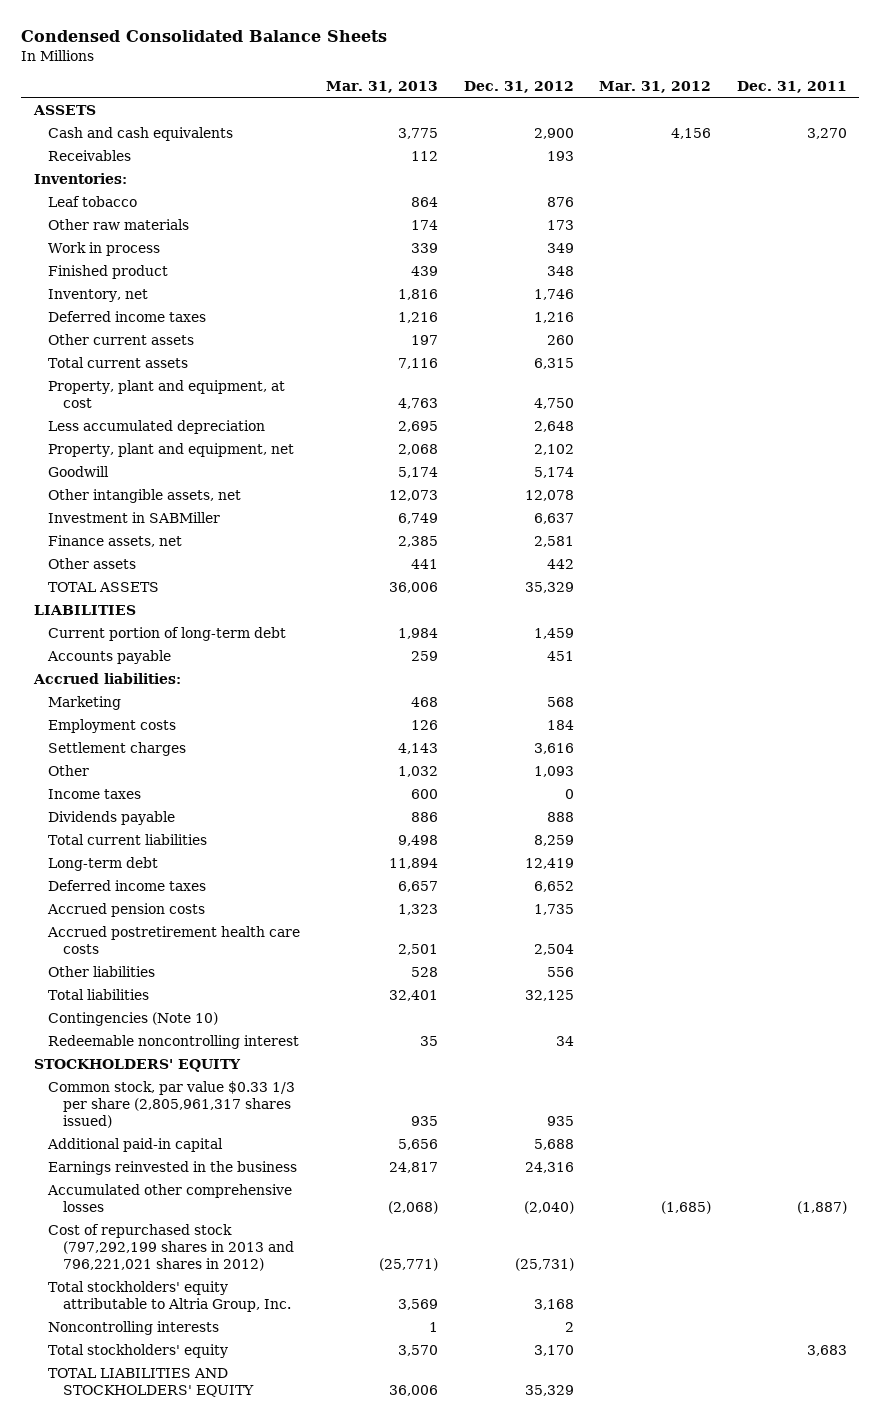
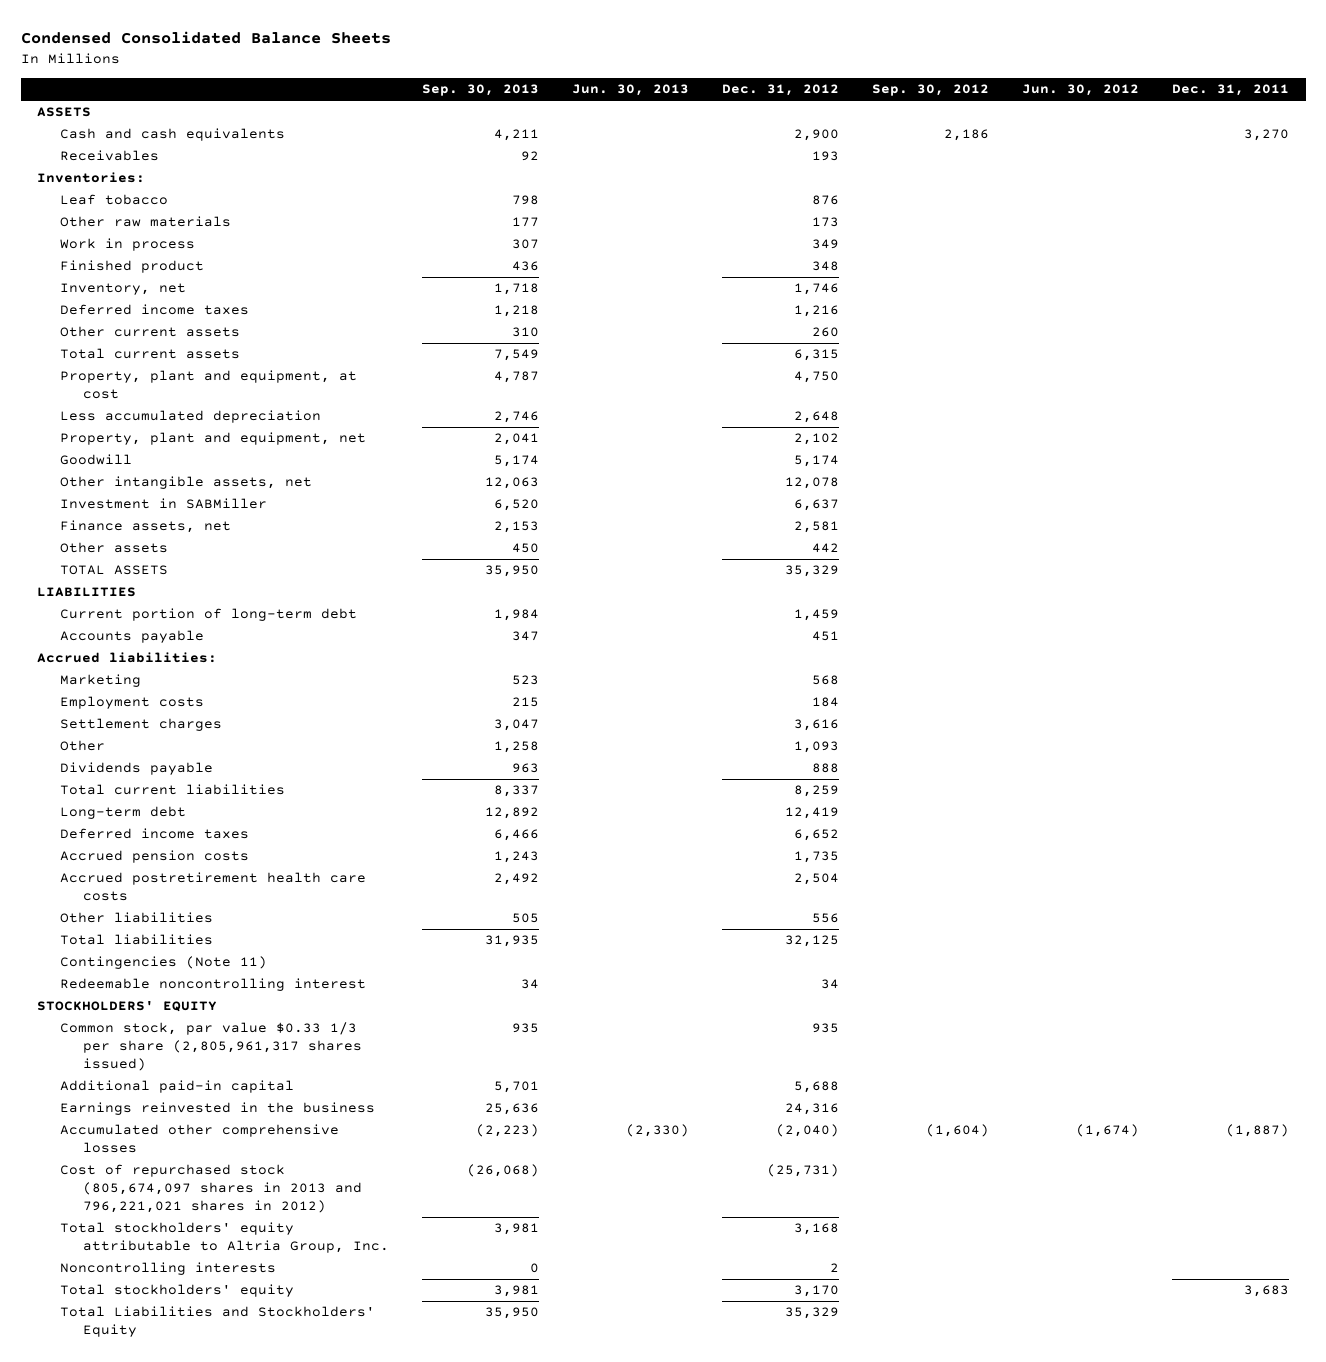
[325,81,438,94] Mar. 31, 2013 -> none
[599,81,712,94] Mar. 31, 2012 -> none
none -> [421,84,539,97] Sep. 30, 2013
none -> [571,84,689,97] Jun. 30, 2013
none -> [872,84,990,97] Sep. 30, 2012
none -> [1022,84,1140,97] Jun. 30, 2012
[48,789,142,800] Income taxes -> none
[48,1012,219,1027] Contingencies (Note 10) -> [60,956,268,970] Contingencies (Note 11)
[48,1224,295,1272] Cost of repurchased stock (797,292,199 shares in 2013 and 796,221,021 shares in 2012) -> [60,1164,362,1214] Cost of repurchased stock (805,674,097 shares in 2013 and 796,221,021 shares in 2012)
[48,1368,255,1398] TOTAL LIABILITIES AND STOCKHOLDERS' EQUITY -> [60,1306,376,1338] Total Liabilities and Stockholders' Equity

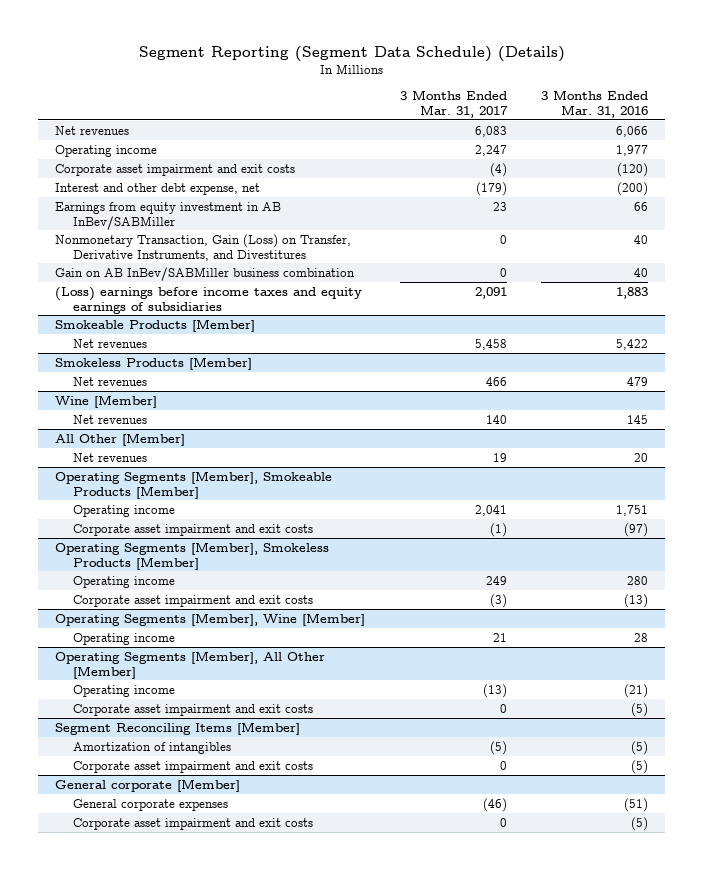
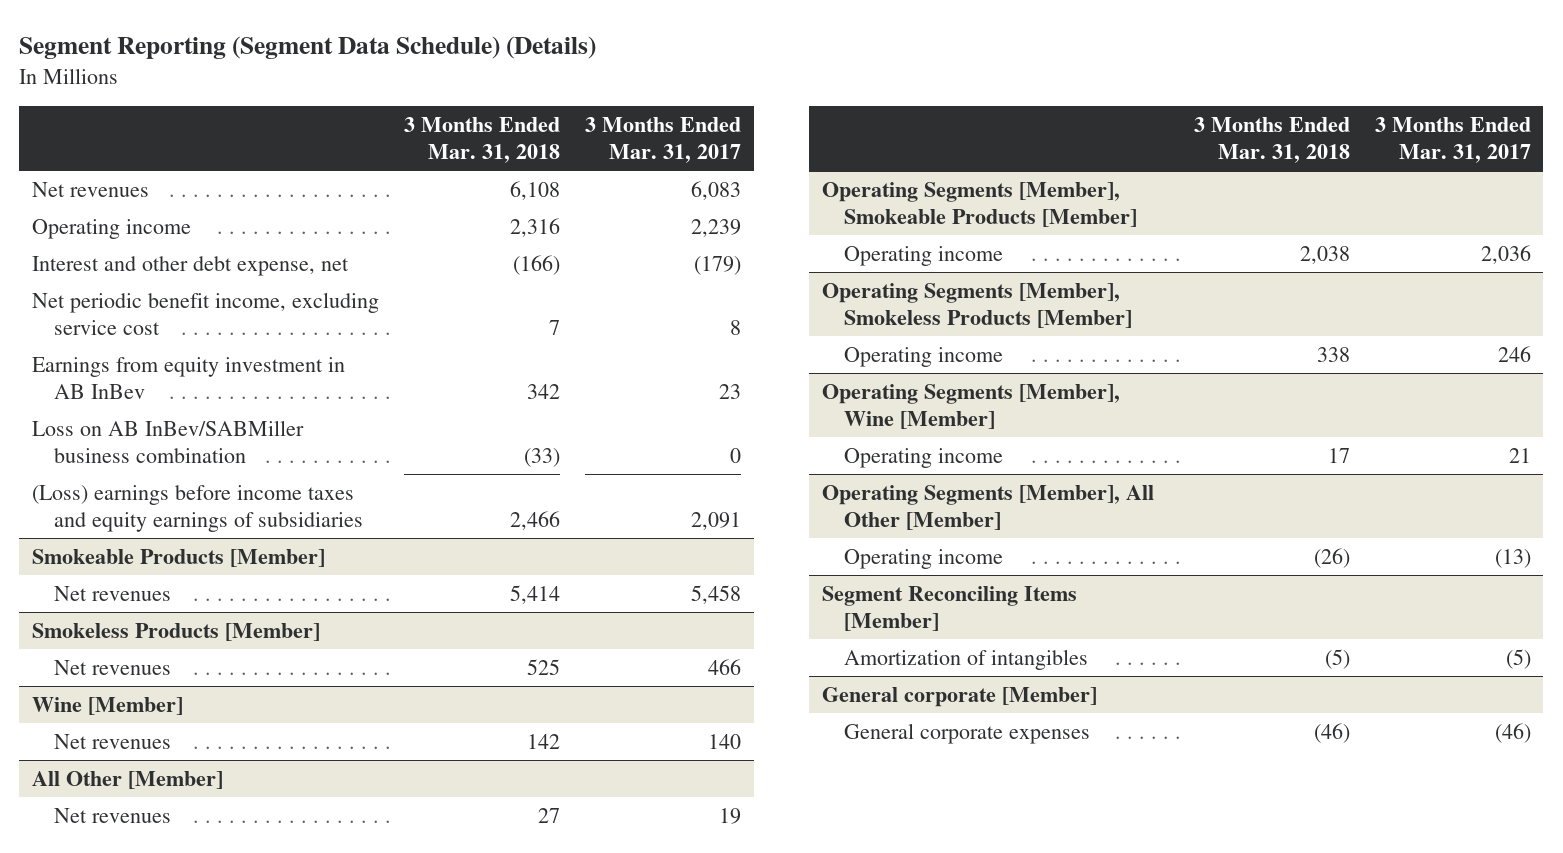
[541,89,649,118] 3 Months Ended Mar. 31, 2016 -> none
none -> [403,116,560,164] 3 Months Ended Mar. 31, 2018
[55,163,296,176] Corporate asset impairment and exit costs -> none
[474,144,507,156] 2,247 -> [691,218,742,237] 2,239
[55,266,356,281] Gain on AB InBev/SABMiller business combination -> none
none -> [31,291,379,336] Net periodic benefit income, excluding service cost
[55,201,282,230] Earnings from equity investment in AB InBev/SABMiller -> [31,356,345,400] Earnings from equity investment in AB InBev
[55,233,352,261] Nonmonetary Transaction, Gain (Loss) on Transfer, Derivative Instruments, and Divestitures -> [31,419,304,464] Loss on AB InBev/SABMiller business combination
[73,523,314,536] Corporate asset impairment and exit costs -> none
[474,504,507,516] 2,041 -> [1480,244,1531,264] 2,036
[73,594,314,607] Corporate asset impairment and exit costs -> none
[485,575,507,585] 249 -> [1497,345,1531,362] 246
[73,703,314,716] Corporate asset impairment and exit costs -> none
[73,760,314,773] Corporate asset impairment and exit costs -> none
[73,817,314,830] Corporate asset impairment and exit costs -> none

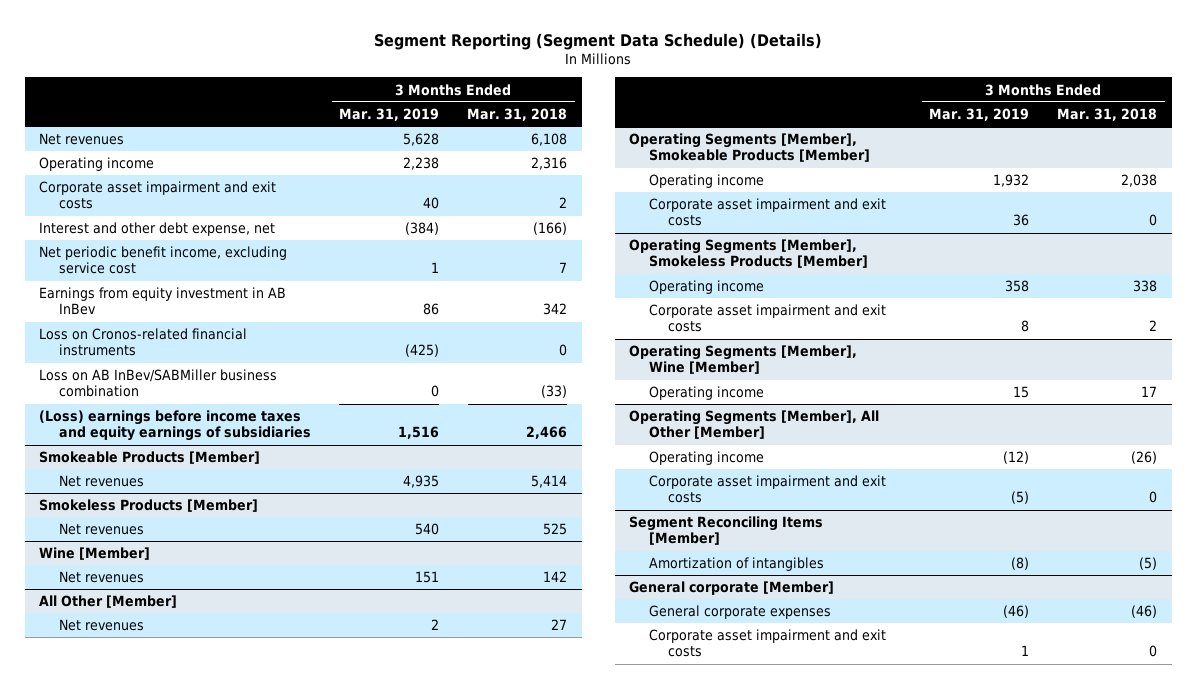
[585,116,742,164] 3 Months Ended Mar. 31, 2017 -> none
none -> [339,108,440,122] Mar. 31, 2019
none -> [39,181,277,210] Corporate asset impairment and exit costs
none -> [39,328,248,357] Loss on Cronos-related financial instruments
none -> [648,198,886,227] Corporate asset impairment and exit costs
none -> [648,304,886,333] Corporate asset impairment and exit costs
none -> [648,475,886,504] Corporate asset impairment and exit costs
none -> [648,629,886,658] Corporate asset impairment and exit costs

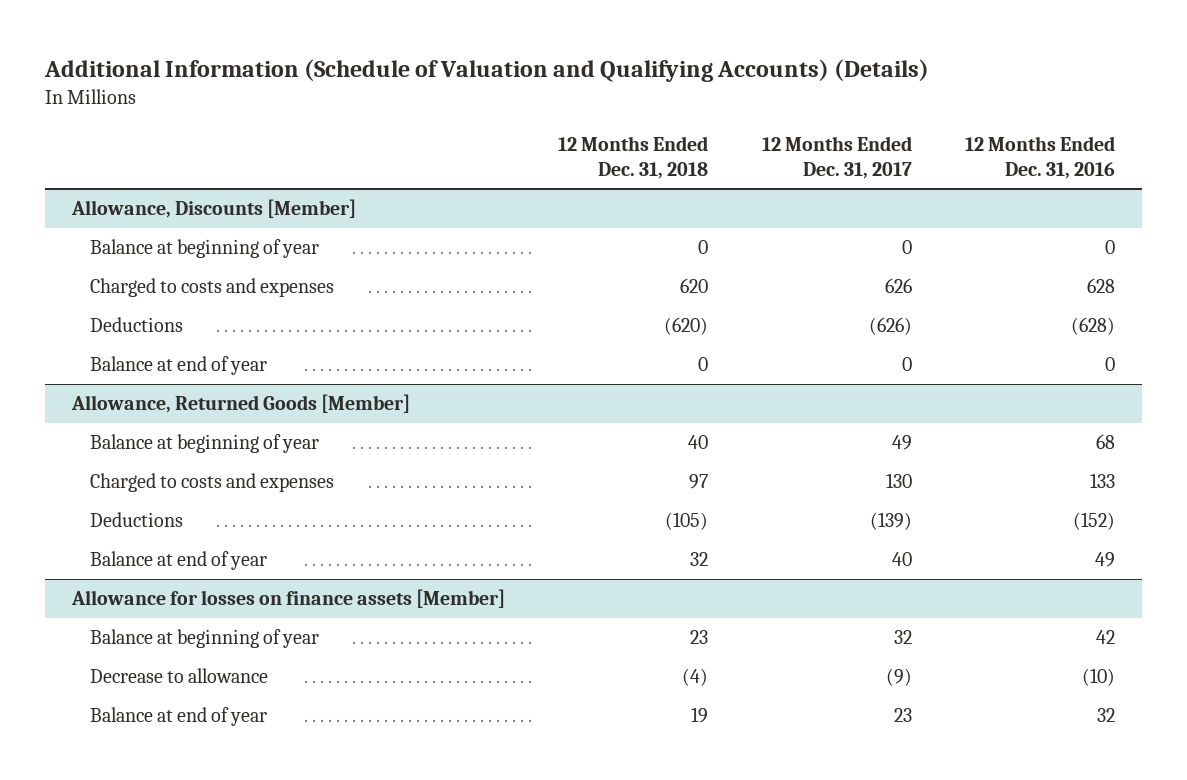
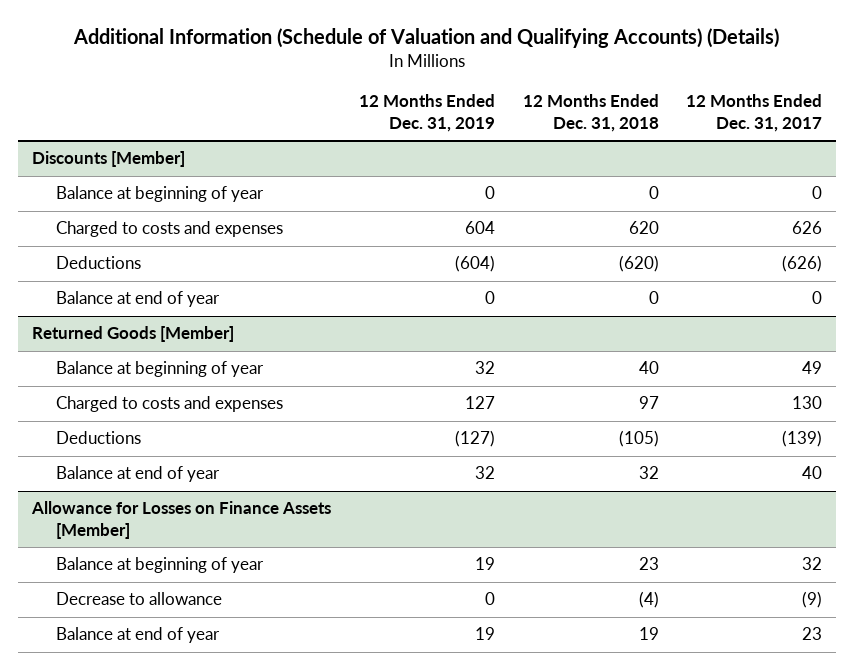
[965,135,1116,179] 12 Months Ended Dec. 31, 2016 -> none
none -> [358,94,495,133] 12 Months Ended Dec. 31, 2019
[70,199,356,219] Allowance, Discounts [Member] -> [32,151,186,168] Discounts [Member]
[70,394,410,414] Allowance, Returned Goods [Member] -> [32,326,235,343] Returned Goods [Member]
[70,589,505,609] Allowance for losses on finance assets [Member] -> [31,501,332,540] Allowance for Losses on Finance Assets [Member]

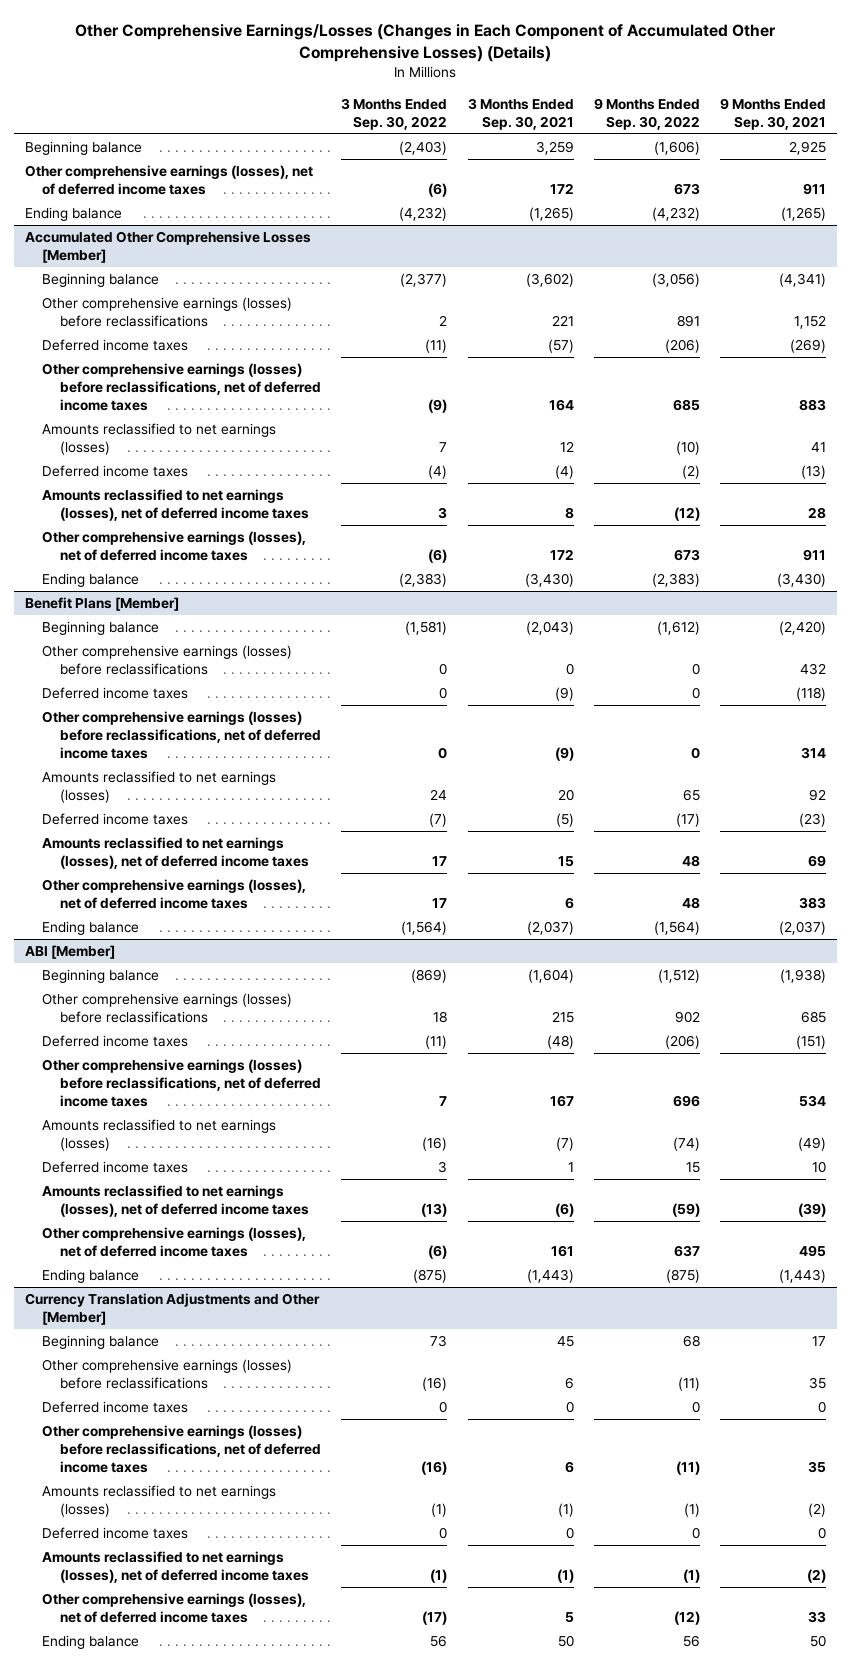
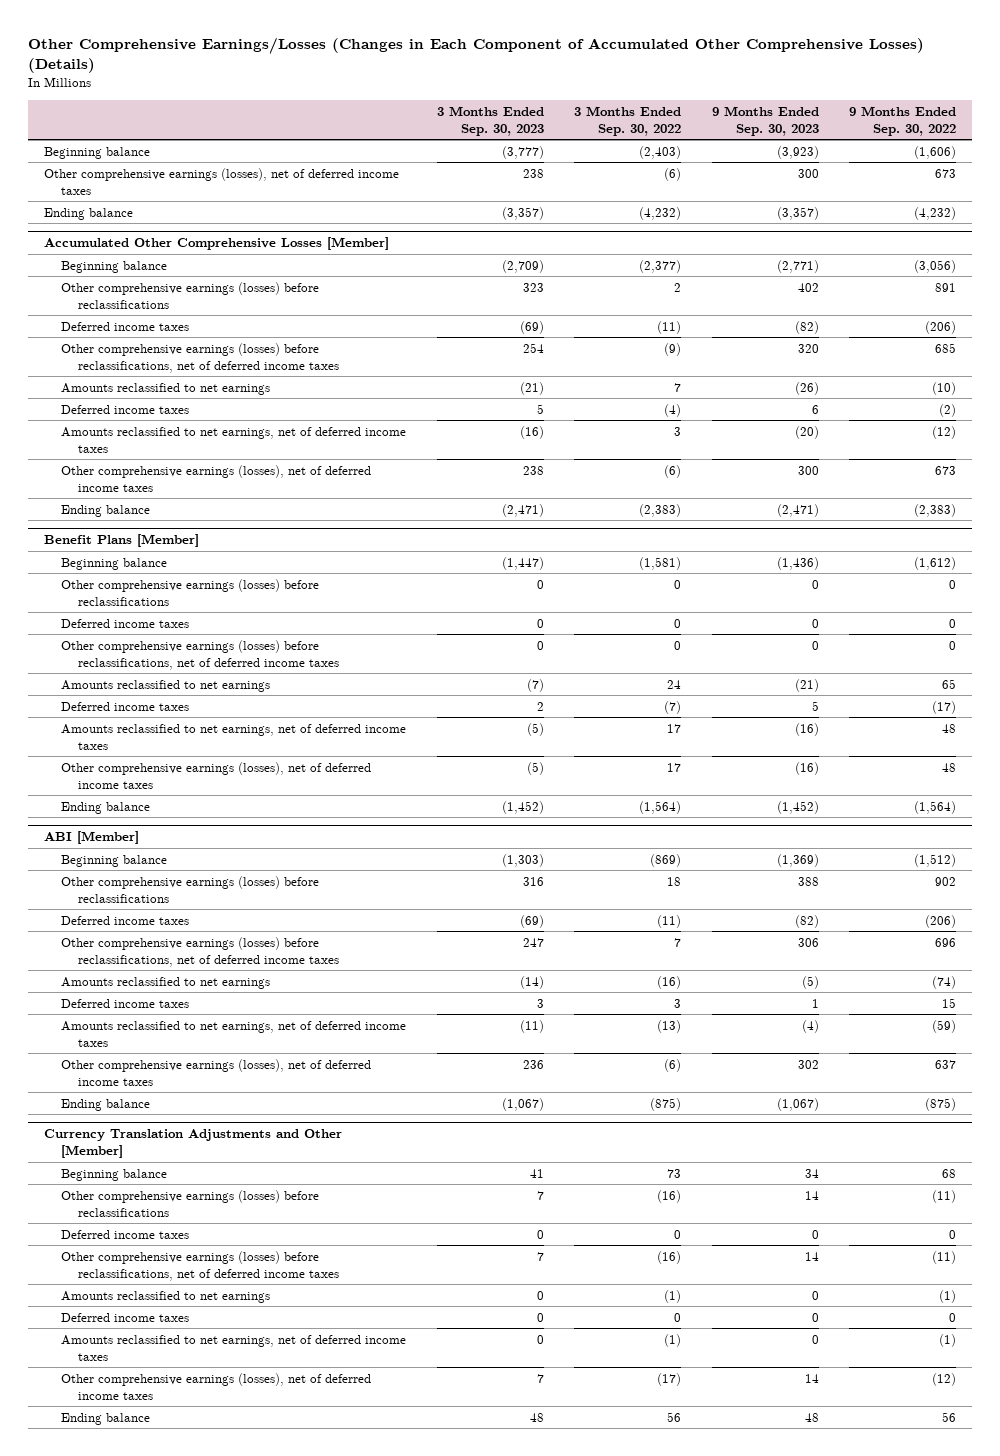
[467,97,574,130] 3 Months Ended Sep. 30, 2021 -> none
[720,97,827,130] 9 Months Ended Sep. 30, 2021 -> none
none -> [436,105,544,136] 3 Months Ended Sep. 30, 2023
none -> [711,105,819,136] 9 Months Ended Sep. 30, 2023
[42,423,277,456] Amounts reclassified to net earnings (losses) -> [60,382,270,395] Amounts reclassified to net earnings
[42,489,310,522] Amounts reclassified to net earnings (losses), net of deferred income taxes -> [60,426,406,453] Amounts reclassified to net earnings, net of deferred income taxes
[42,771,277,804] Amounts reclassified to net earnings (losses) -> [60,679,270,692] Amounts reclassified to net earnings
[42,837,310,870] Amounts reclassified to net earnings (losses), net of deferred income taxes -> [60,723,406,750] Amounts reclassified to net earnings, net of deferred income taxes
[42,1119,277,1152] Amounts reclassified to net earnings (losses) -> [60,976,270,989] Amounts reclassified to net earnings
[42,1185,310,1218] Amounts reclassified to net earnings (losses), net of deferred income taxes -> [60,1020,406,1047] Amounts reclassified to net earnings, net of deferred income taxes
[42,1485,277,1518] Amounts reclassified to net earnings (losses) -> [60,1290,270,1303] Amounts reclassified to net earnings
[42,1551,310,1584] Amounts reclassified to net earnings (losses), net of deferred income taxes -> [60,1334,406,1361] Amounts reclassified to net earnings, net of deferred income taxes

